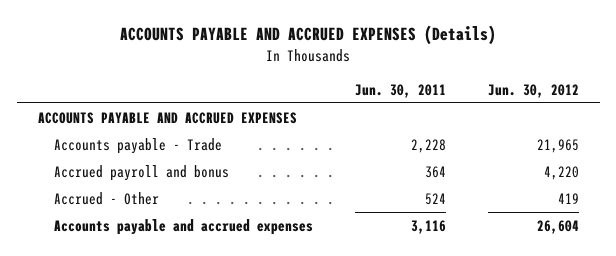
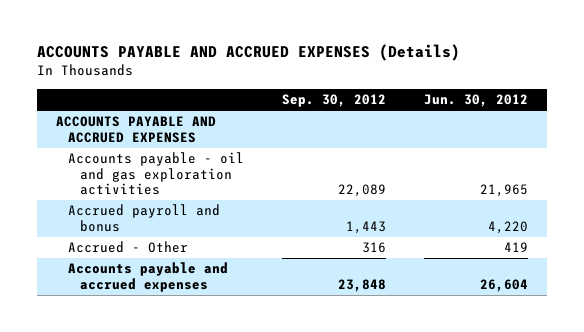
[354,83,446,98] Jun. 30, 2011 -> none
none -> [282,94,387,108] Sep. 30, 2012
[53,137,222,154] Accounts payable - Trade -> [68,152,245,196] Accounts payable - oil and gas exploration activities

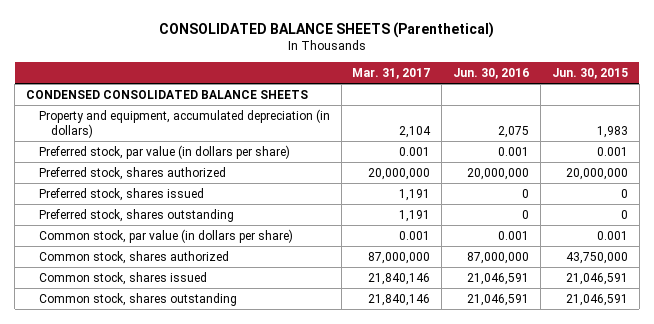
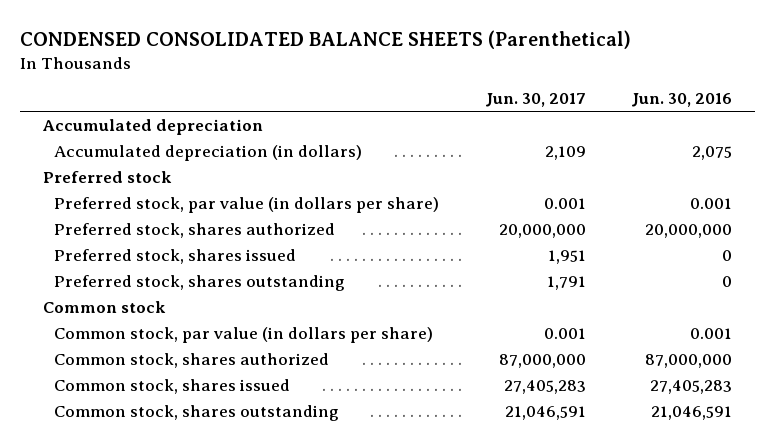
[158,21,494,38] CONSOLIDATED BALANCE SHEETS (Parenthetical) -> [19,29,631,49] CONDENSED CONSOLIDATED BALANCE SHEETS (Parenthetical)
[352,68,431,80] Mar. 31, 2017 -> none
[551,68,628,80] Jun. 30, 2015 -> none
none -> [484,93,586,108] Jun. 30, 2017
[25,89,308,99] CONDENSED CONSOLIDATED BALANCE SHEETS -> none
none -> [41,118,263,135] Accumulated depreciation
[38,108,330,138] Property and equipment, accumulated depreciation (in dollars) -> [54,144,363,161] Accumulated depreciation (in dollars)
none -> [42,170,172,183] Preferred stock
none -> [42,300,166,313] Common stock
[467,272,530,285] 21,046,591 -> [650,379,733,394] 27,405,283

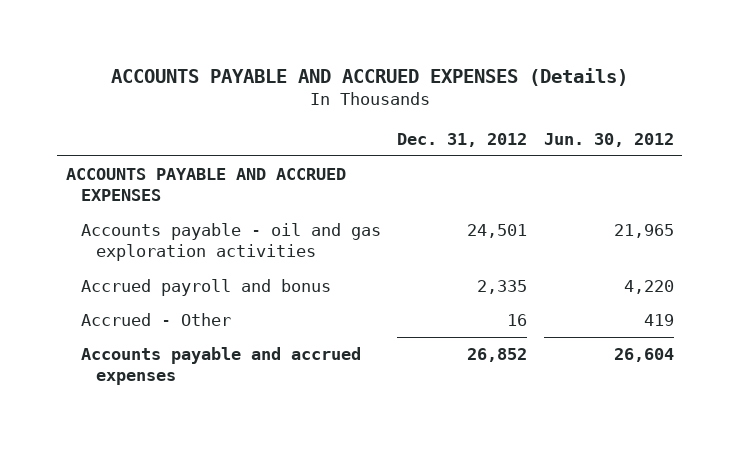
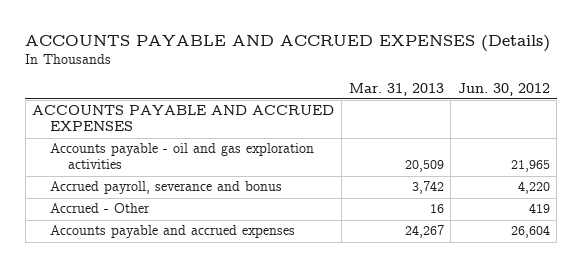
[397,132,528,147] Dec. 31, 2012 -> none
none -> [348,82,444,96] Mar. 31, 2013
[80,279,331,297] Accrued payroll and bonus -> [50,181,283,195] Accrued payroll, severance and bonus

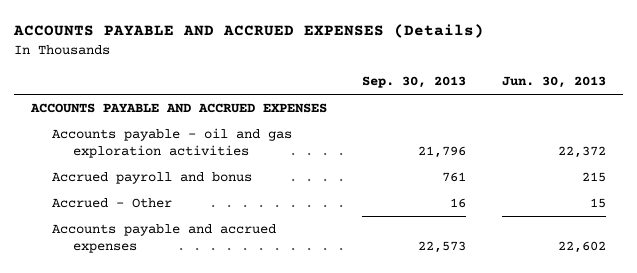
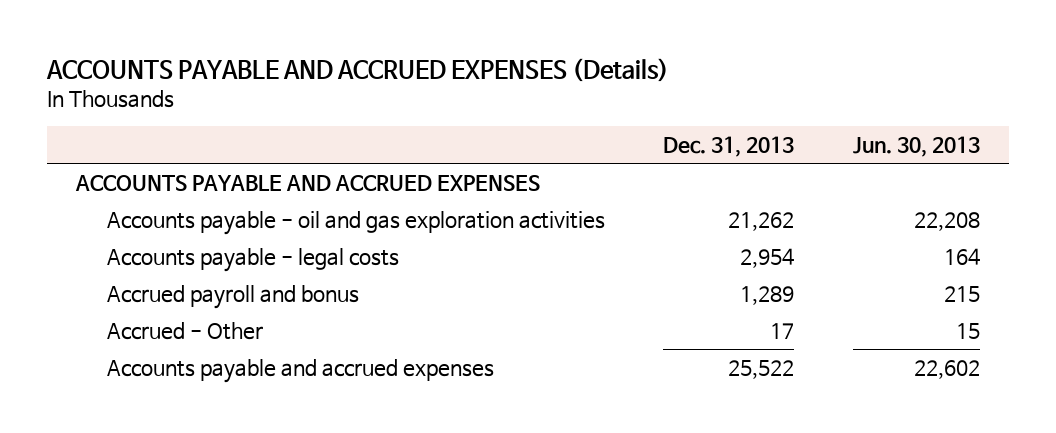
[362,75,467,88] Sep. 30, 2013 -> none
none -> [663,136,795,158] Dec. 31, 2013
[557,145,606,158] 22,372 -> [913,211,980,231] 22,208
none -> [106,247,399,272] Accounts payable - legal costs

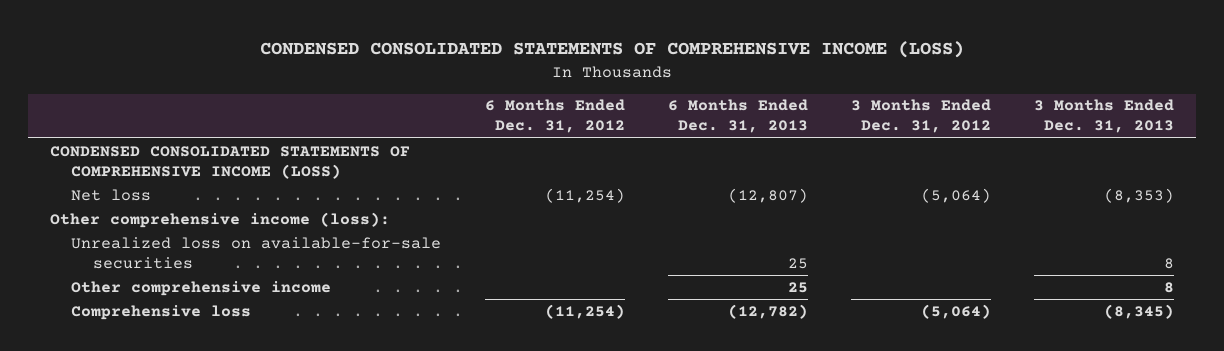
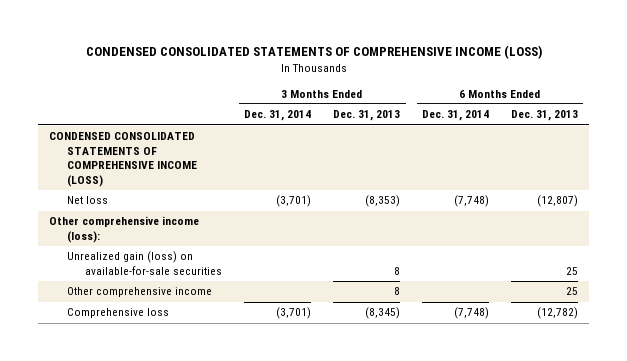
[484,99,625,134] 6 Months Ended Dec. 31, 2012 -> none
[850,99,991,134] 3 Months Ended Dec. 31, 2012 -> none
none -> [244,110,312,122] Dec. 31, 2014
none -> [422,110,490,122] Dec. 31, 2014
[71,236,442,269] Unrealized loss on available-for-sale securities -> [67,251,223,275] Unrealized gain (loss) on available-for-sale securities

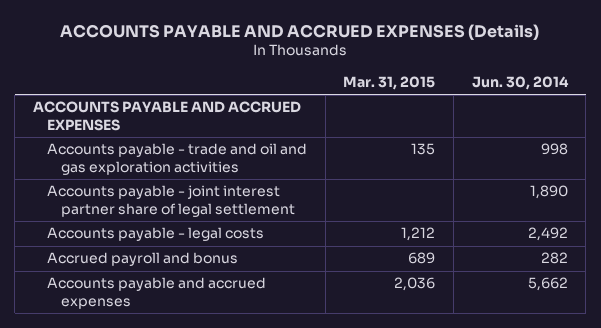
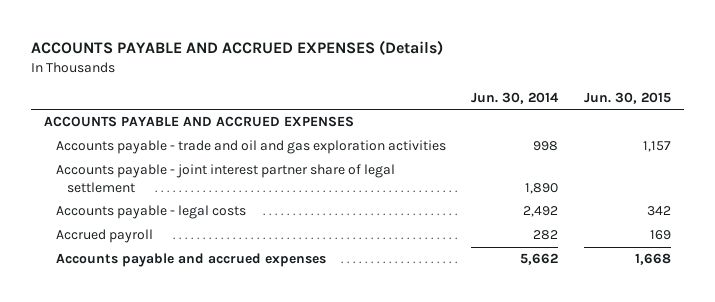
[343,75,436,90] Mar. 31, 2015 -> none
none -> [584,91,672,104] Jun. 30, 2015
[46,252,238,267] Accrued payroll and bonus -> [55,229,153,244] Accrued payroll

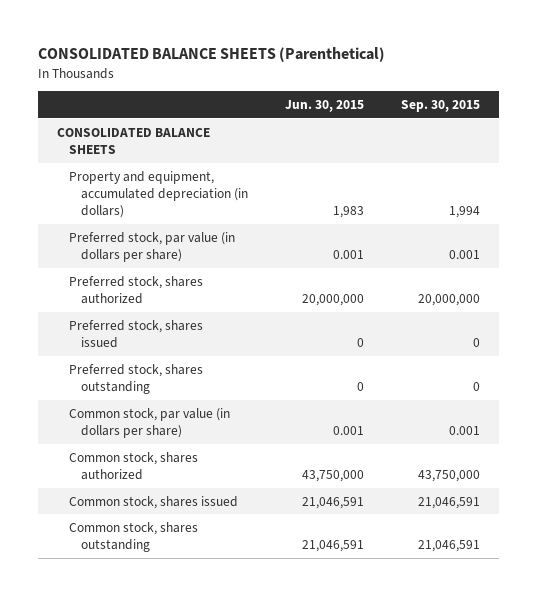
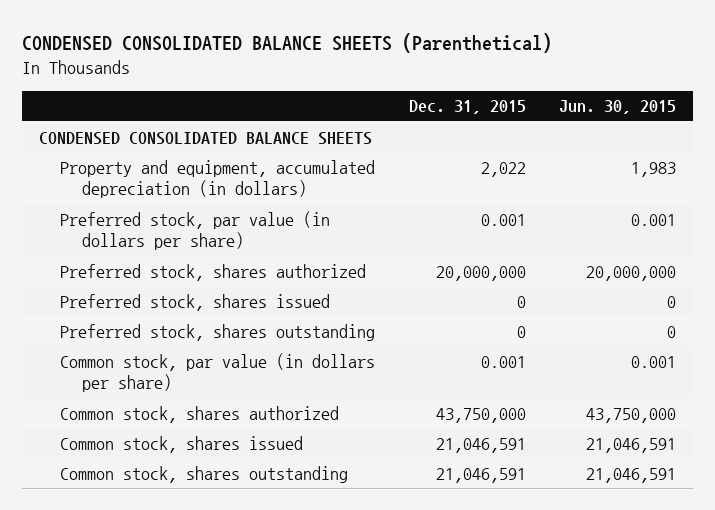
[37,47,385,63] CONSOLIDATED BALANCE SHEETS (Parenthetical) -> [22,33,553,54] CONDENSED CONSOLIDATED BALANCE SHEETS (Parenthetical)
[401,100,481,113] Sep. 30, 2015 -> none
none -> [408,100,526,115] Dec. 31, 2015
[56,127,210,154] CONSOLIDATED BALANCE SHEETS -> [38,131,372,145] CONDENSED CONSOLIDATED BALANCE SHEETS

